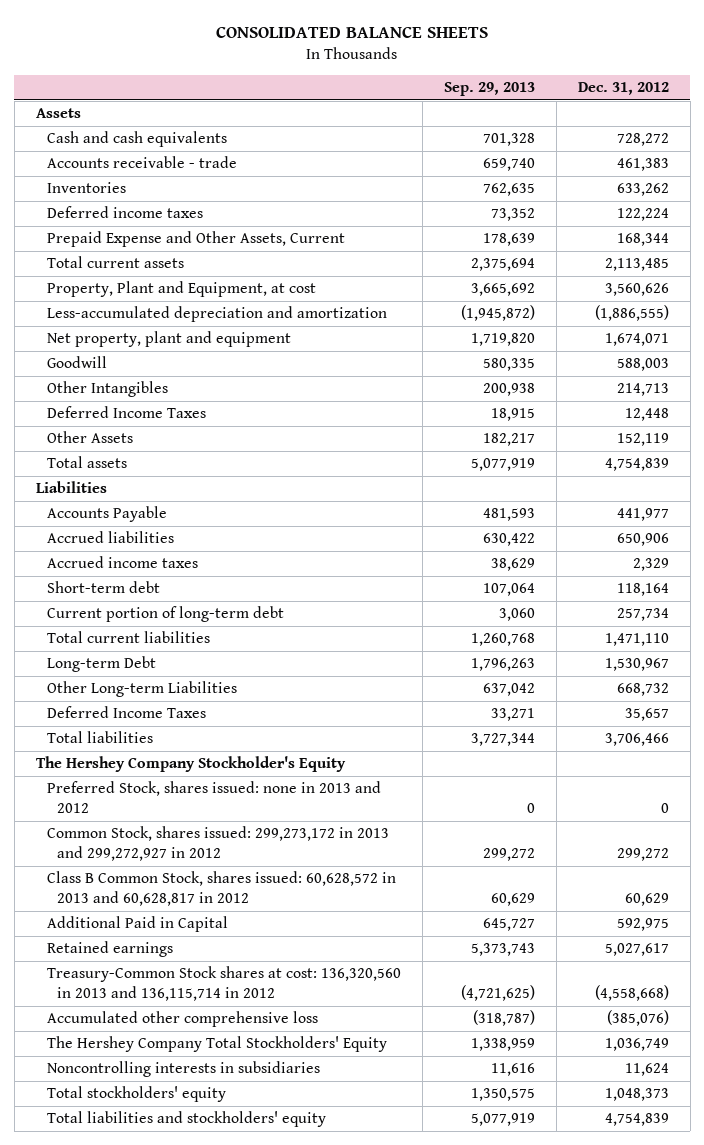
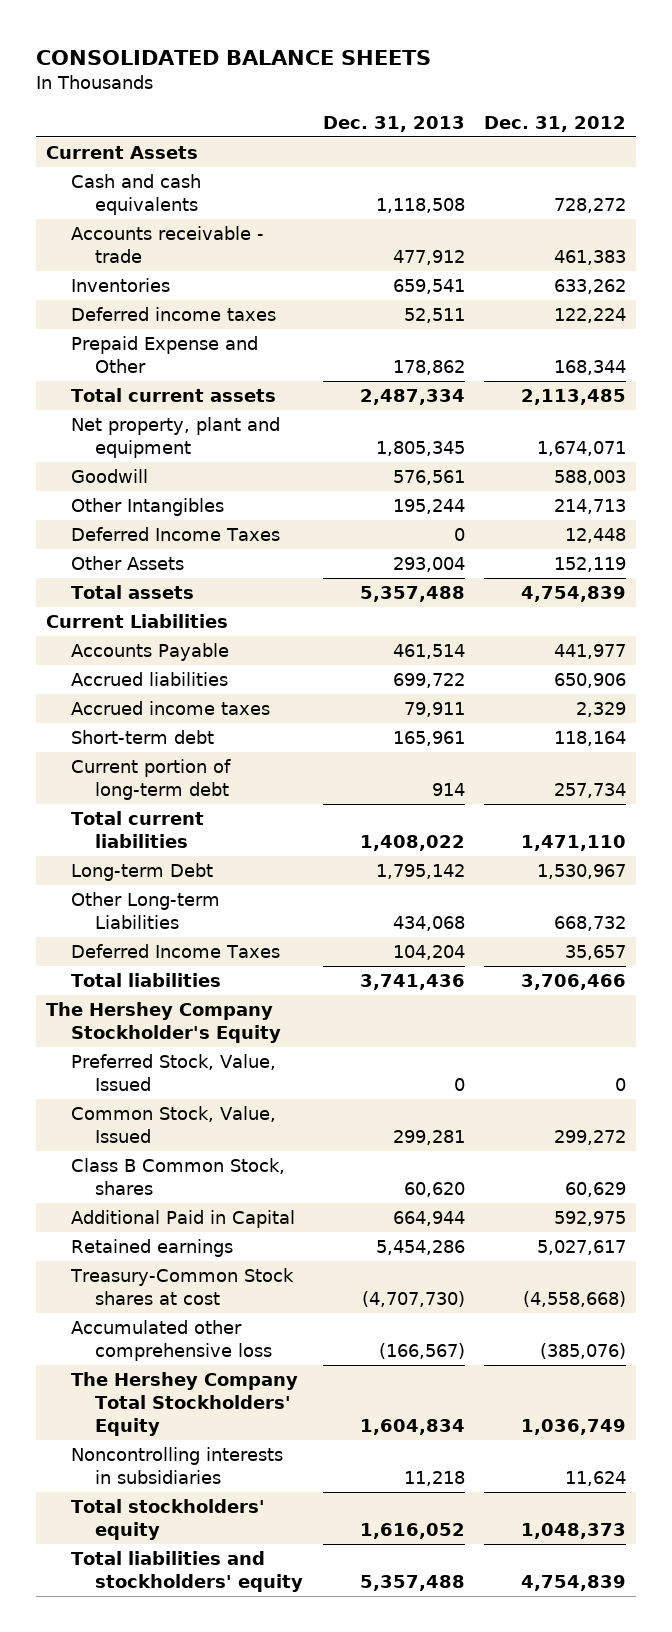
[443,82,535,97] Sep. 29, 2013 -> none
none -> [322,115,465,132] Dec. 31, 2013
[35,108,81,119] Assets -> [46,146,199,160] Current Assets
[46,231,345,248] Prepaid Expense and Other Assets, Current -> [70,336,258,374] Prepaid Expense and Other
[46,281,316,298] Property, Plant and Equipment, at cost -> none
[46,306,387,323] Less-accumulated depreciation and amortization -> none
[35,481,107,494] Liabilities -> [46,614,229,629] Current Liabilities
[46,781,381,814] Preferred Stock, shares issued: none in 2013 and 2012 -> [70,1054,276,1092] Preferred Stock, Value, Issued
[46,826,389,862] Common Stock, shares issued: 299,273,172 in 2013 and 299,272,927 in 2012 -> [70,1106,276,1144] Common Stock, Value, Issued
[46,871,396,907] Class B Common Stock, shares issued: 60,628,572 in 2013 and 60,628,817 in 2012 -> [70,1158,285,1196] Class B Common Stock, shares
[46,966,401,1002] Treasury-Common Stock shares at cost: 136,320,560 in 2013 and 136,115,714 in 2012 -> [69,1268,294,1306] Treasury-Common Stock shares at cost

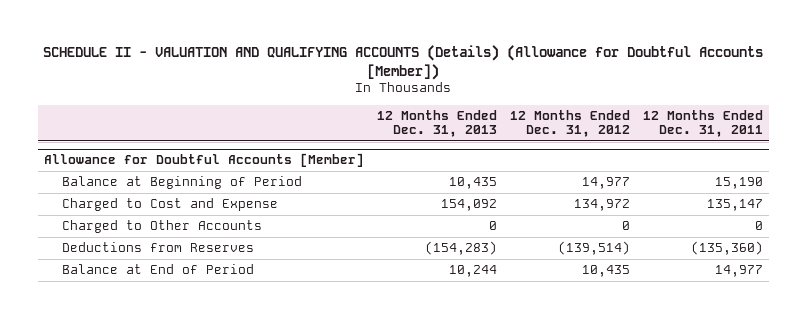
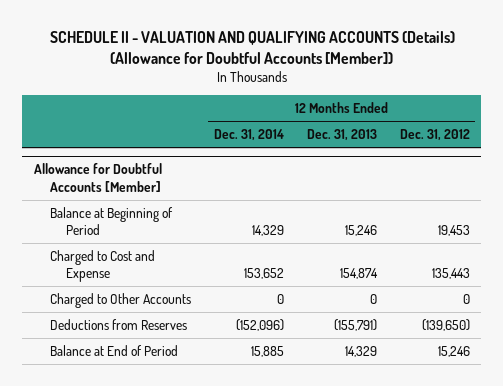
[642,109,763,138] 12 Months Ended Dec. 31, 2011 -> none
none -> [213,129,284,142] Dec. 31, 2014
[448,177,497,190] 10,435 -> [344,225,377,237] 15,246
[581,177,630,190] 14,977 -> [437,225,470,237] 19,453
[440,199,497,212] 154,092 -> [339,268,378,280] 154,874
[573,199,630,212] 134,972 -> [431,268,470,280] 135,443
[424,241,497,256] (154,283) -> [333,318,377,331] (155,791)
[557,241,630,256] (139,514) -> [421,318,470,331] (139,650)
[448,265,497,278] 10,244 -> [344,345,377,357] 14,329
[581,265,630,278] 10,435 -> [437,345,470,357] 15,246

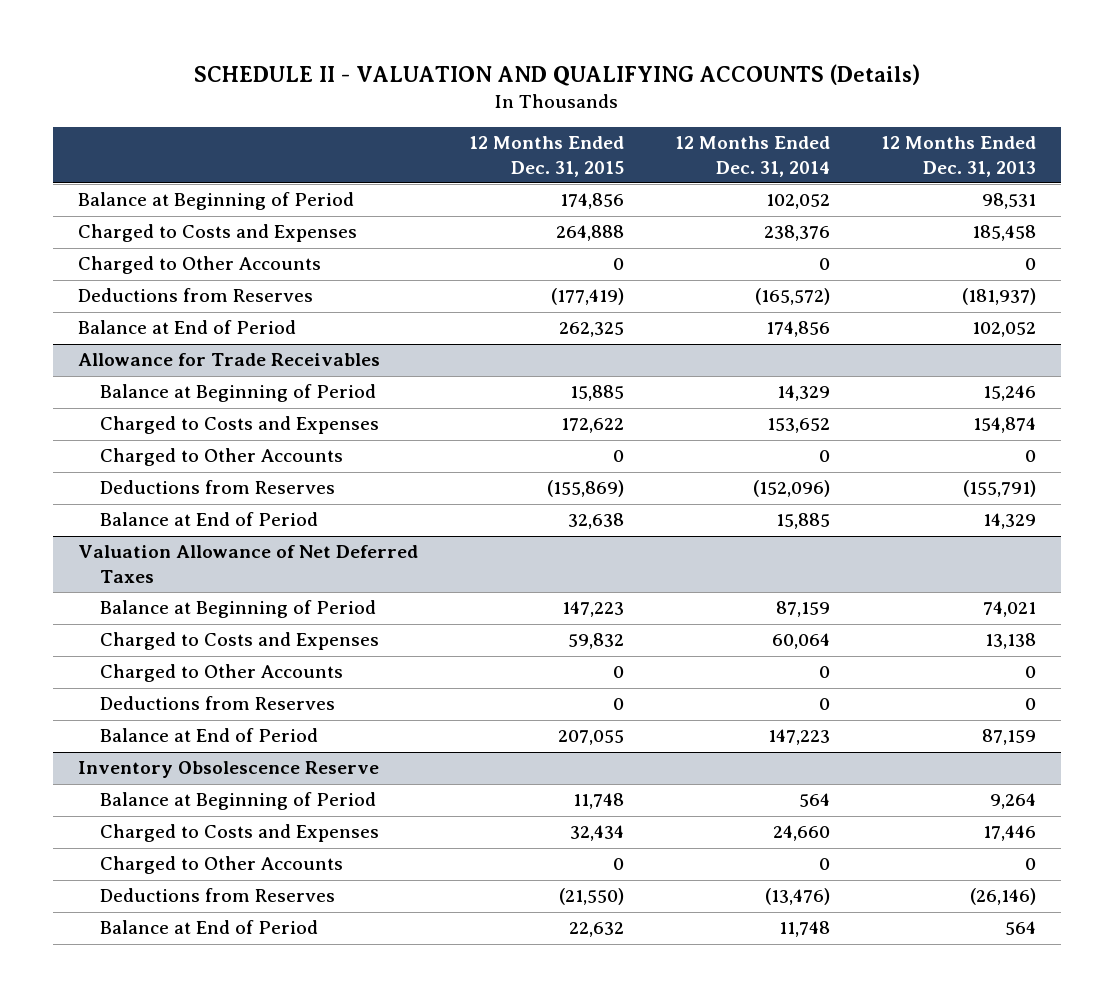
[49,31,455,64] SCHEDULE II - VALUATION AND QUALIFYING ACCOUNTS (Details) (Allowance for Doubtful Accounts [Member]) -> [194,64,921,87] SCHEDULE II - VALUATION AND QUALIFYING ACCOUNTS (Details)
[399,129,470,142] Dec. 31, 2012 -> none
none -> [469,136,625,177] 12 Months Ended Dec. 31, 2015
[33,163,162,192] Allowance for Doubtful Accounts [Member] -> none
none -> [78,192,355,211] Balance at Beginning of Period
none -> [78,224,358,243] Charged to Costs and Expenses
none -> [78,256,322,275] Charged to Other Accounts
none -> [78,288,314,303] Deductions from Reserves
none -> [78,320,297,335] Balance at End of Period
none -> [78,353,381,367] Allowance for Trade Receivables
[49,249,155,283] Charged to Cost and Expense -> [99,416,379,435] Charged to Costs and Expenses
none -> [78,545,419,583] Valuation Allowance of Net Deferred Taxes
none -> [99,600,376,619] Balance at Beginning of Period
none -> [99,632,379,651] Charged to Costs and Expenses
none -> [99,664,343,683] Charged to Other Accounts
none -> [99,696,335,711] Deductions from Reserves
none -> [99,728,318,743] Balance at End of Period
none -> [78,761,380,779] Inventory Obsolescence Reserve
none -> [99,792,376,811] Balance at Beginning of Period
none -> [99,824,379,843] Charged to Costs and Expenses
none -> [99,856,343,875] Charged to Other Accounts
none -> [99,888,335,903] Deductions from Reserves
none -> [99,920,318,935] Balance at End of Period

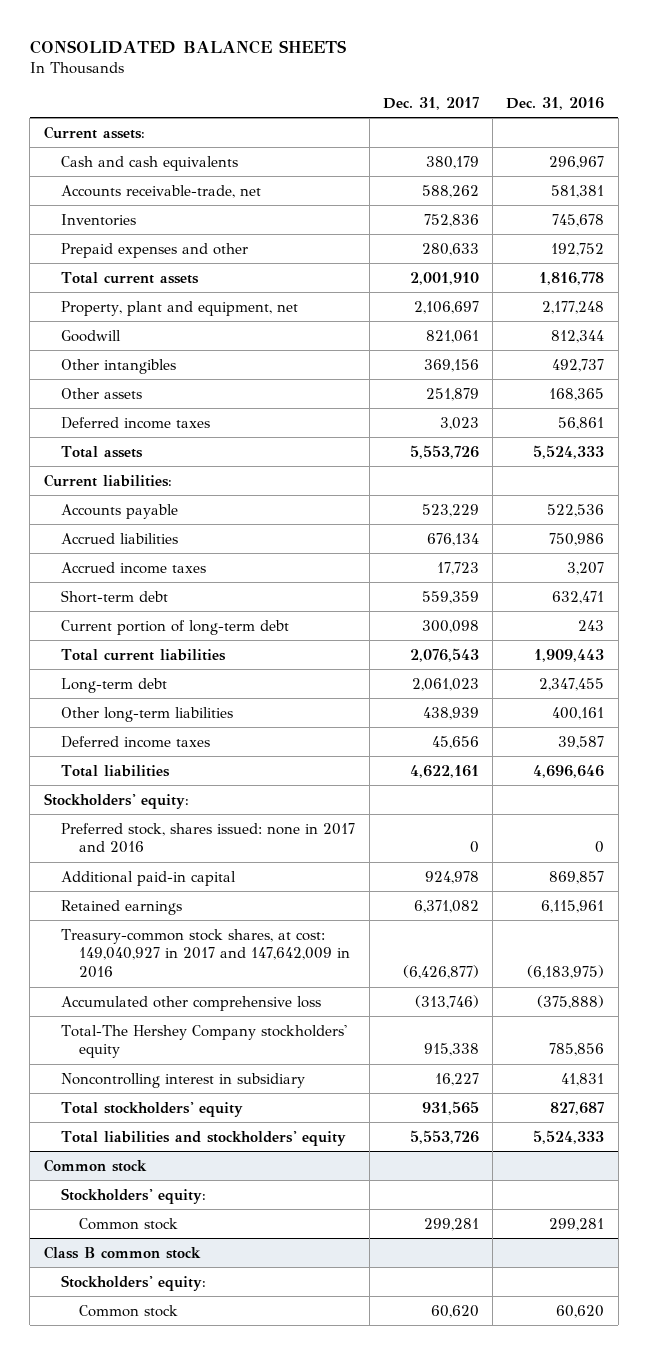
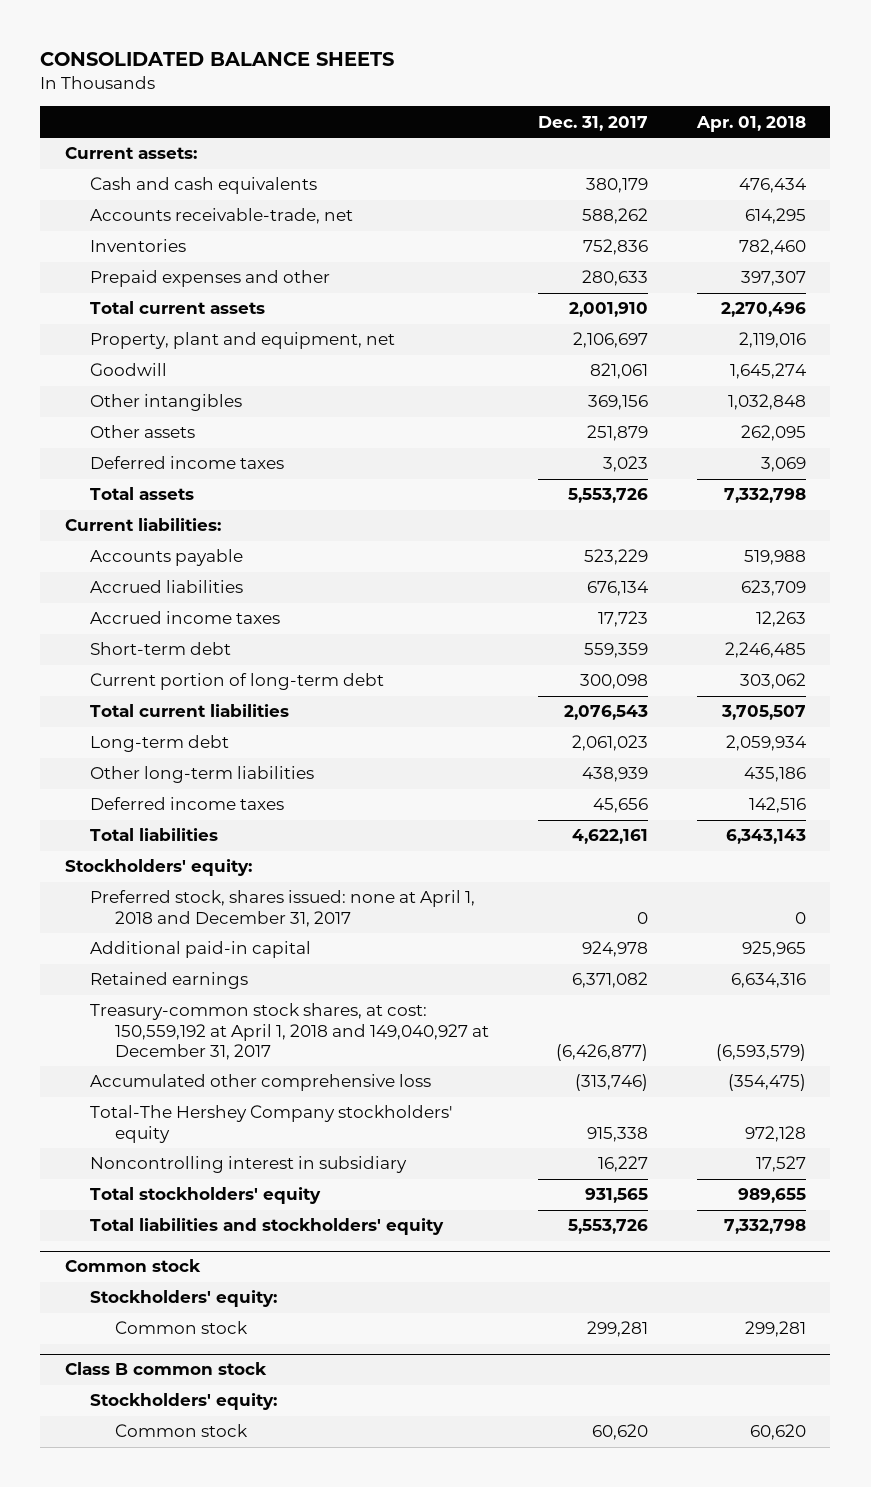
[506,96,605,110] Dec. 31, 2016 -> none
none -> [695,115,806,132] Apr. 01, 2018
[61,822,356,854] Preferred stock, shares issued: none in 2017 and 2016 -> [89,890,475,927] Preferred stock, shares issued: none at April 1, 2018 and December 31, 2017
[61,928,351,979] Treasury-common stock shares, at cost: 149,040,927 in 2017 and 147,642,009 in 2016 -> [89,1003,489,1060] Treasury-common stock shares, at cost: 150,559,192 at April 1, 2018 and 149,040,927 at December 31, 2017

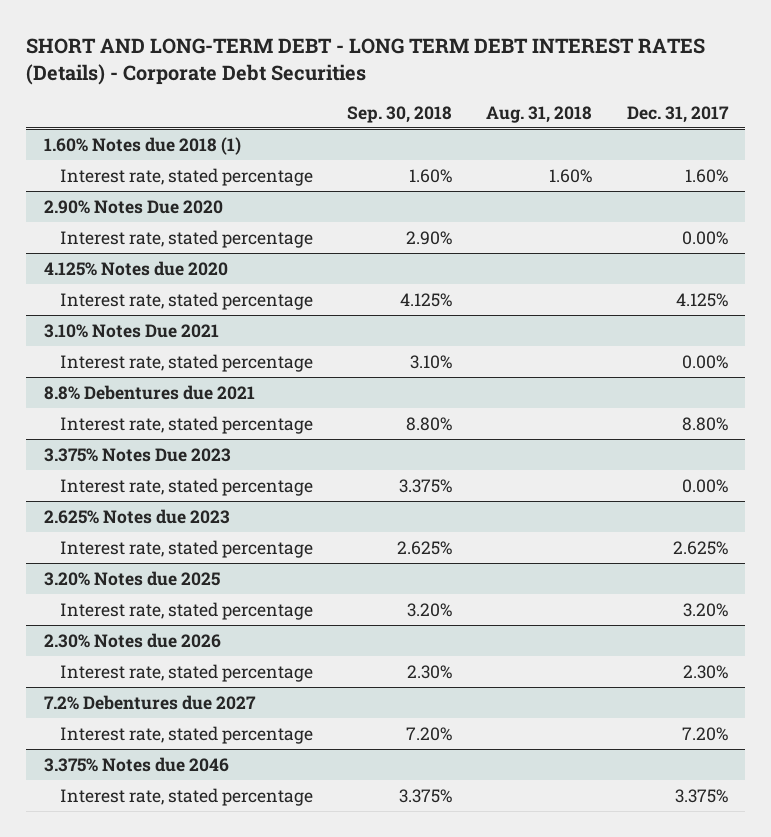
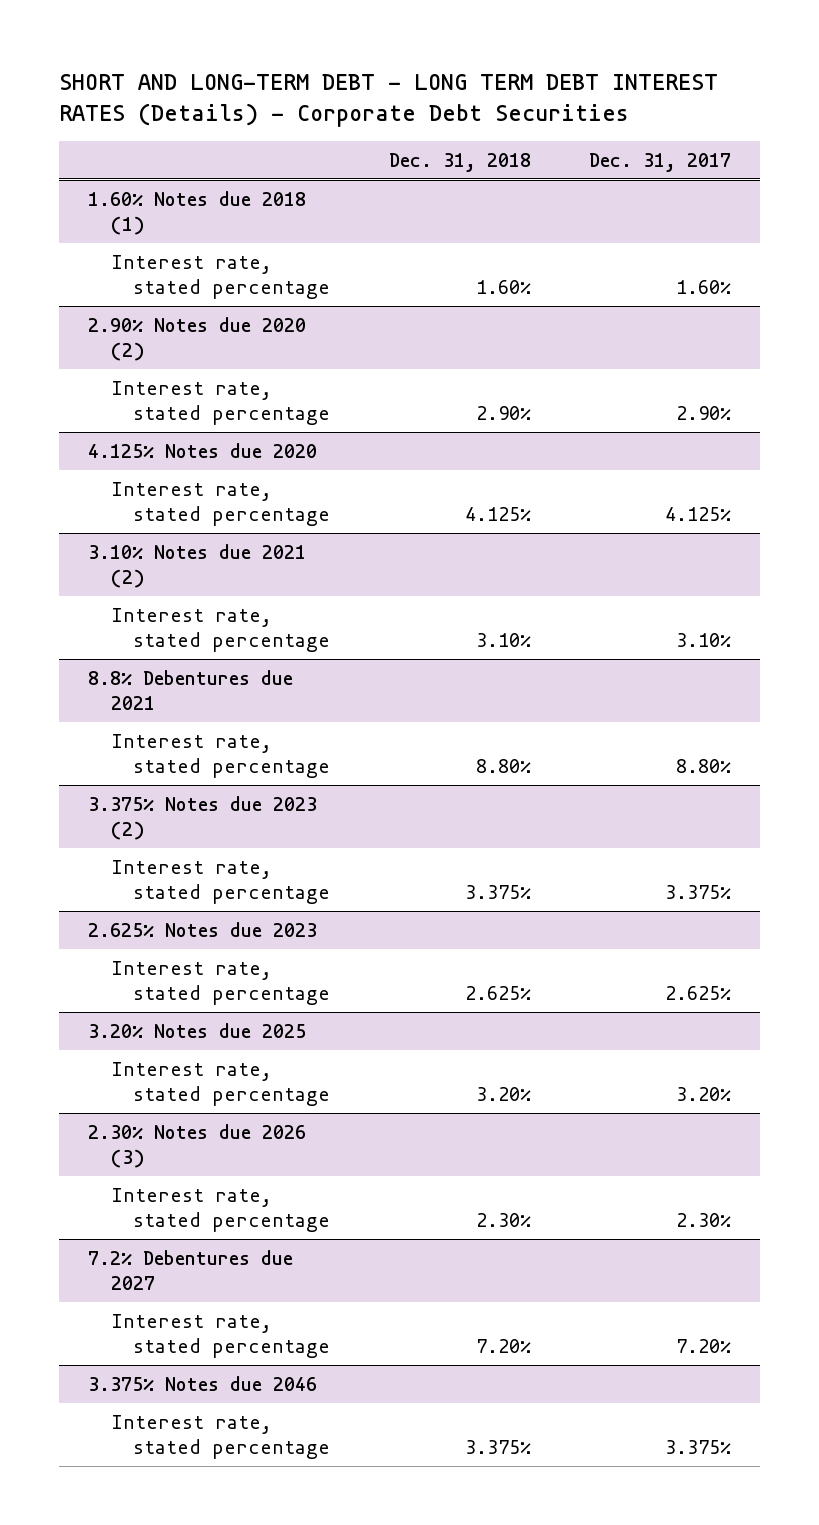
[346,105,452,123] Sep. 30, 2018 -> none
[486,105,593,123] Aug. 31, 2018 -> none
none -> [388,152,531,172] Dec. 31, 2018
[43,199,223,214] 2.90% Notes Due 2020 -> [88,317,307,361] 2.90% Notes due 2020 (2)
[681,230,728,245] 0.00% -> [675,405,731,420] 2.90%
[43,323,219,338] 3.10% Notes Due 2021 -> [88,544,307,588] 3.10% Notes due 2021 (2)
[681,354,728,369] 0.00% -> [675,632,731,647] 3.10%
[43,447,231,462] 3.375% Notes Due 2023 -> [88,796,318,840] 3.375% Notes due 2023 (2)
[681,478,728,493] 0.00% -> [664,884,731,899] 3.375%
[43,632,221,648] 2.30% Notes due 2026 -> [88,1124,307,1168] 2.30% Notes due 2026 (3)

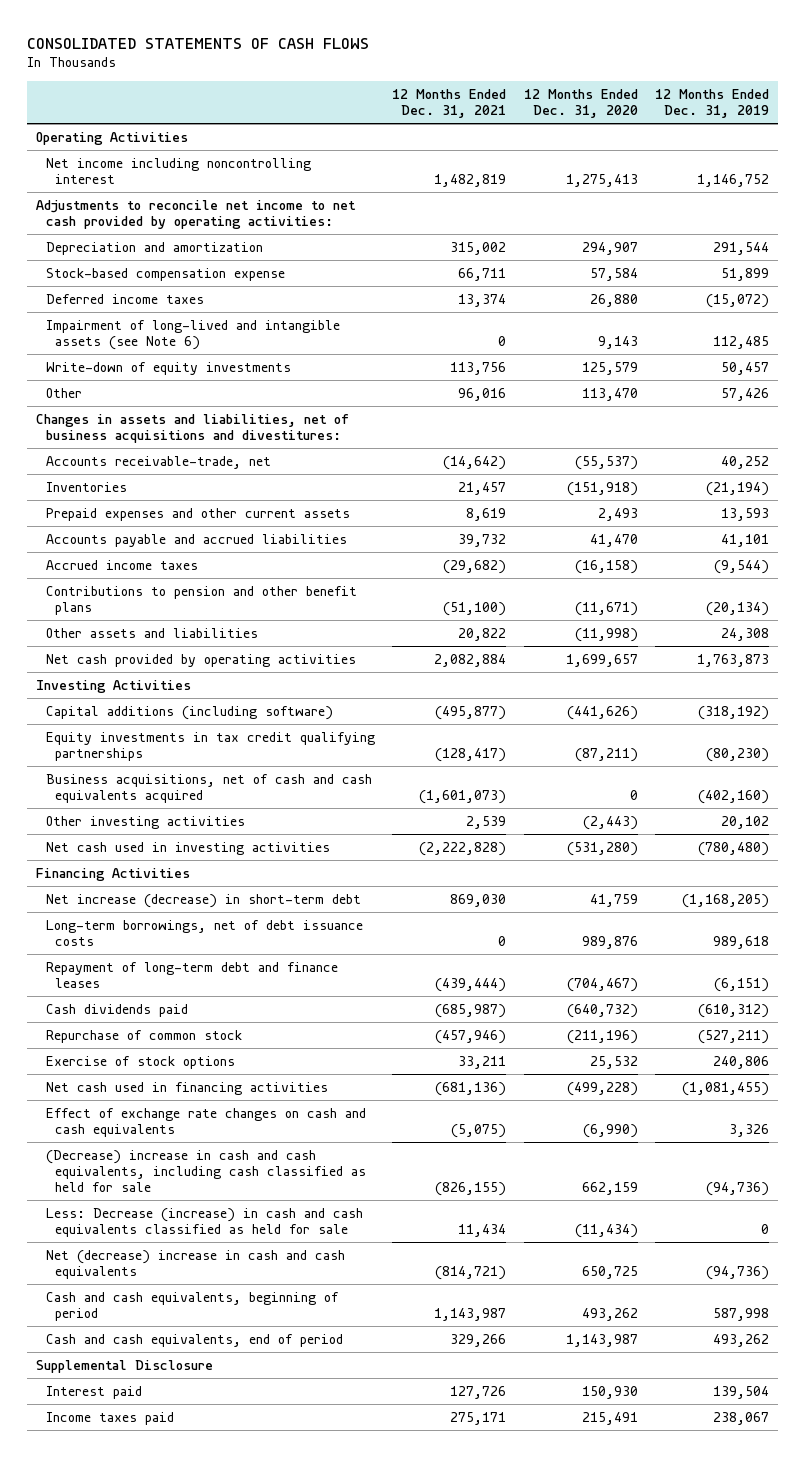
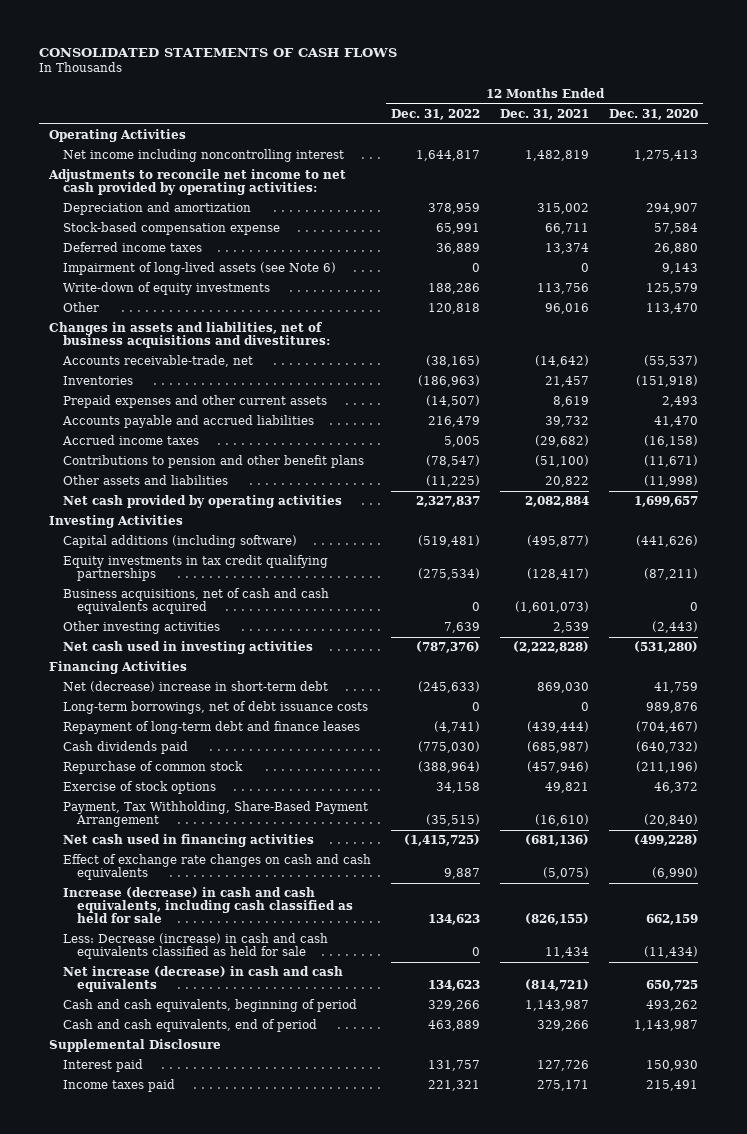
[655,89,770,119] 12 Months Ended Dec. 31, 2019 -> none
none -> [391,108,481,120] Dec. 31, 2022
[45,319,340,350] Impairment of long-lived and intangible assets (see Note 6) -> [63,262,337,276] Impairment of long-lived assets (see Note 6)
[45,893,361,908] Net increase (decrease) in short-term debt -> [63,681,329,693] Net (decrease) increase in short-term debt
[458,1055,507,1069] 33,211 -> [545,782,590,794] 49,821
[589,1055,638,1069] 25,532 -> [654,782,699,794] 46,372
none -> [63,801,369,828] Payment, Tax Withholding, Share-Based Payment Arrangement
[45,1149,367,1193] (Decrease) increase in cash and cash equivalents, including cash classified as held for sale -> [63,887,354,924] Increase (decrease) in cash and cash equivalents, including cash classified as held for sale
[45,1249,345,1279] Net (decrease) increase in cash and cash equivalents -> [63,966,344,993] Net increase (decrease) in cash and cash equivalents

